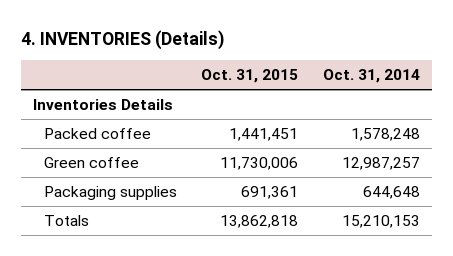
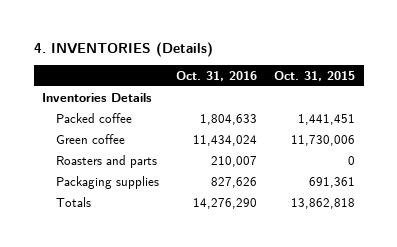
[322,69,420,84] Oct. 31, 2014 -> none
none -> [176,70,258,81] Oct. 31, 2016
none -> [56,154,158,168] Roasters and parts

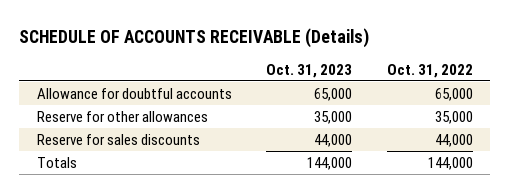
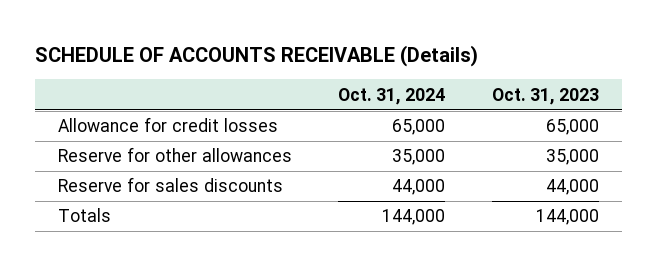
[387,63,474,78] Oct. 31, 2022 -> none
none -> [338,87,446,105] Oct. 31, 2024
[36,87,232,99] Allowance for doubtful accounts -> [58,117,279,133] Allowance for credit losses

